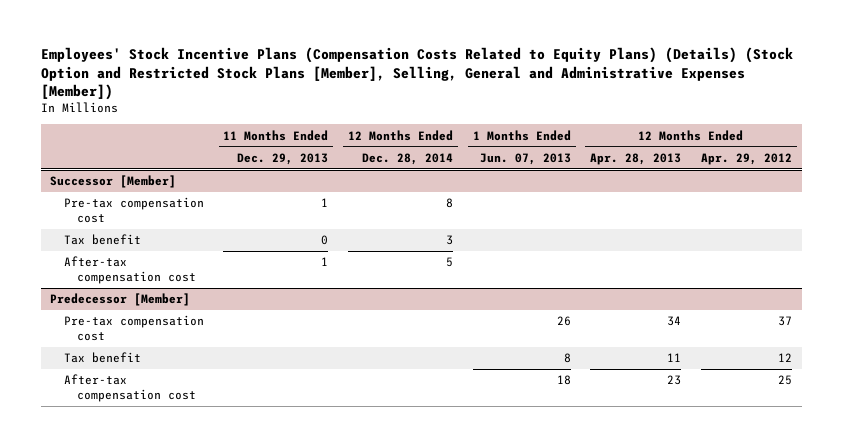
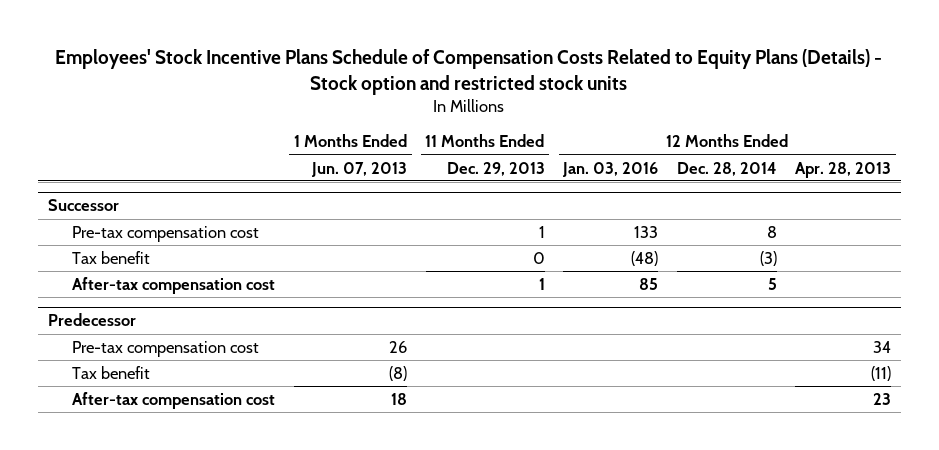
[40,47,793,101] Employees' Stock Incentive Plans (Compensation Costs Related to Equity Plans) (Details) (Stock Option and Restricted Stock Plans [Member], Selling, General and Administrative Expenses [Member]) -> [55,48,883,95] Employees' Stock Incentive Plans Schedule of Compensation Costs Related to Equity Plans (Details) - Stock option and restricted stock units
[701,152,793,165] Apr. 29, 2012 -> none
none -> [562,161,659,177] Jan. 03, 2016
[50,175,177,189] Successor [Member] -> [47,199,119,212] Successor
[446,235,454,246] 3 -> [759,250,777,266] (3)
[50,293,191,307] Predecessor [Member] -> [47,313,136,327] Predecessor
[563,353,571,364] 8 -> [389,365,408,381] (8)
[667,353,682,363] 11 -> [871,365,892,381] (11)

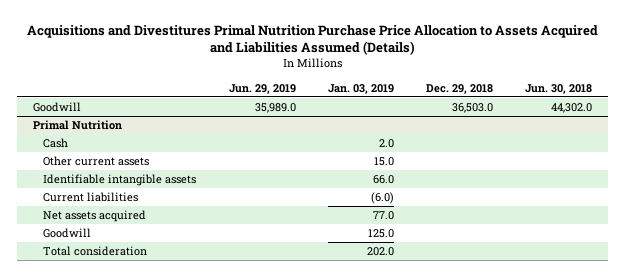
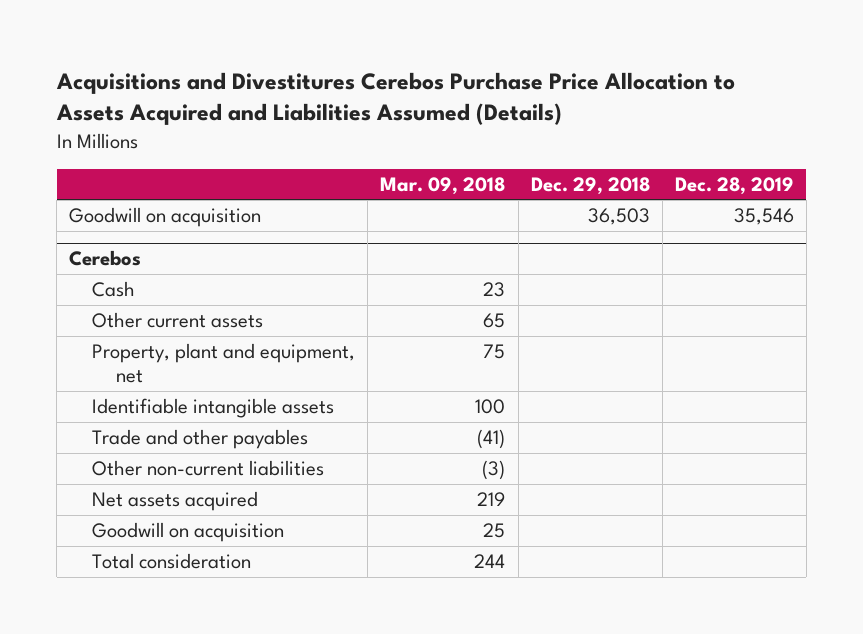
[26,24,598,56] Acquisitions and Divestitures Primal Nutrition Purchase Price Allocation to Assets Acquired and Liabilities Assumed (Details) -> [55,71,735,126] Acquisitions and Divestitures Cerebos Purchase Price Allocation to Assets Acquired and Liabilities Assumed (Details)
[228,83,296,94] Jun. 29, 2019 -> none
[327,83,394,94] Jan. 03, 2019 -> none
[525,83,593,94] Jun. 30, 2018 -> none
none -> [380,176,506,195] Mar. 09, 2018
none -> [674,176,794,195] Dec. 28, 2019
[33,120,123,131] Primal Nutrition -> none
[43,138,69,149] Cash -> none
[43,156,150,167] Other current assets -> none
[43,174,197,187] Identifiable intangible assets -> none
[43,192,139,203] Current liabilities -> none
[43,210,147,223] Net assets acquired -> none
[43,228,92,239] Goodwill -> none
[43,246,148,257] Total consideration -> none
[33,102,82,113] Goodwill -> [69,207,262,228] Goodwill on acquisition
[452,103,494,114] 36,503.0 -> [587,208,650,226] 36,503
none -> [69,250,142,267] Cerebos
none -> [92,281,136,298] Cash
none -> [92,312,264,329] Other current assets
none -> [92,343,356,384] Property, plant and equipment, net
none -> [92,398,335,419] Identifiable intangible assets
none -> [92,429,309,450] Trade and other payables
none -> [92,460,325,477] Other non-current liabilities
none -> [92,491,259,512] Net assets acquired
none -> [92,522,285,543] Goodwill on acquisition
none -> [92,553,252,570] Total consideration

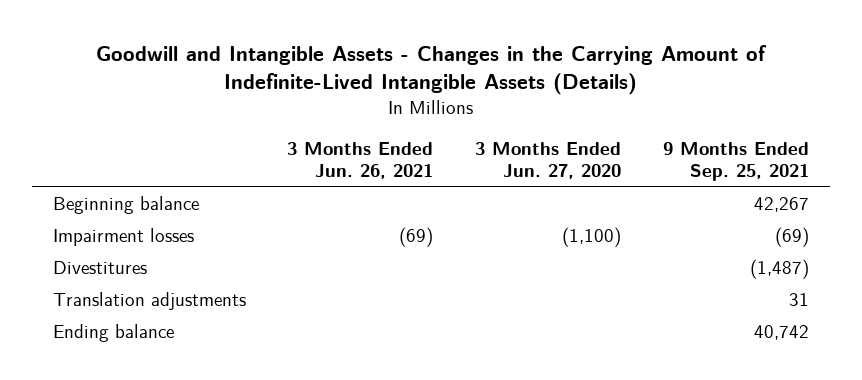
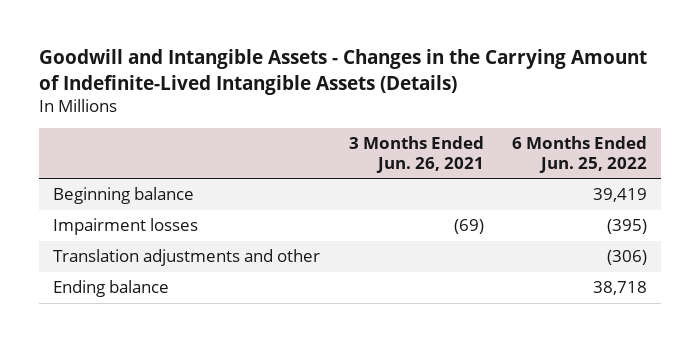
[475,141,622,180] 3 Months Ended Jun. 27, 2020 -> none
[662,141,809,182] 9 Months Ended Sep. 25, 2021 -> none
none -> [512,136,648,173] 6 Months Ended Jun. 25, 2022
[52,261,147,275] Divestitures -> none
[52,292,246,311] Translation adjustments -> [53,249,321,267] Translation adjustments and other

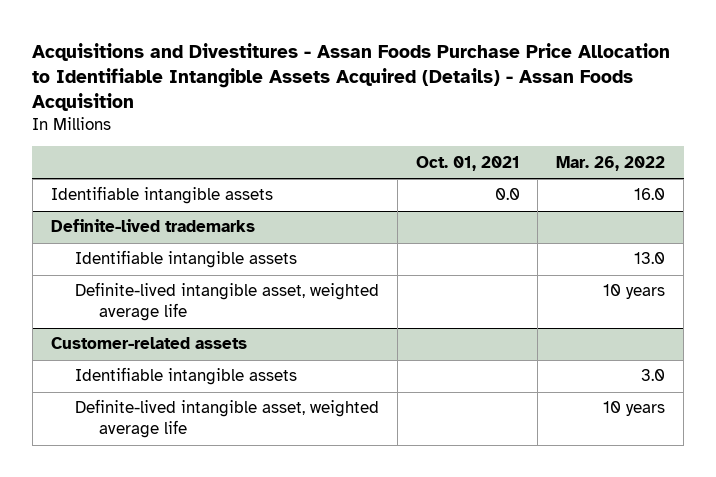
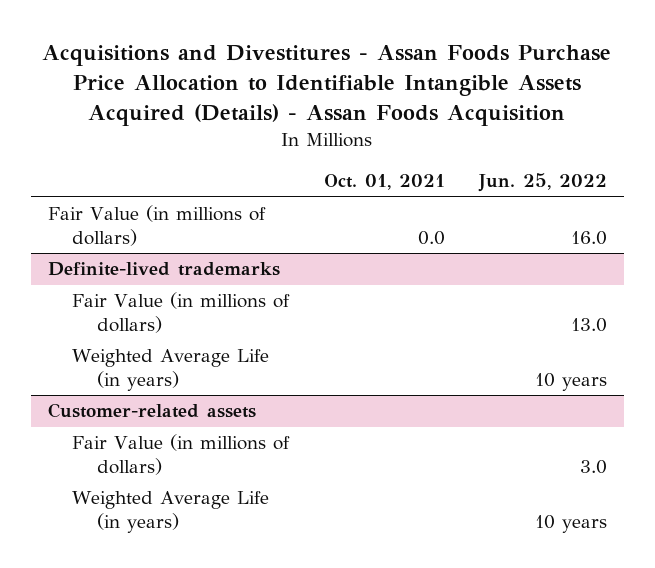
[556,155,666,171] Mar. 26, 2022 -> none
none -> [477,173,607,193] Jun. 25, 2022
[50,186,273,205] Identifiable intangible assets -> [47,205,266,246] Fair Value (in millions of dollars)
[75,250,298,269] Identifiable intangible assets -> [72,292,291,333] Fair Value (in millions of dollars)
[75,282,380,322] Definite-lived intangible asset, weighted average life -> [72,349,270,391] Weighted Average Life (in years)
[75,367,298,386] Identifiable intangible assets -> [72,434,291,475] Fair Value (in millions of dollars)
[75,399,380,439] Definite-lived intangible asset, weighted average life -> [72,491,270,533] Weighted Average Life (in years)

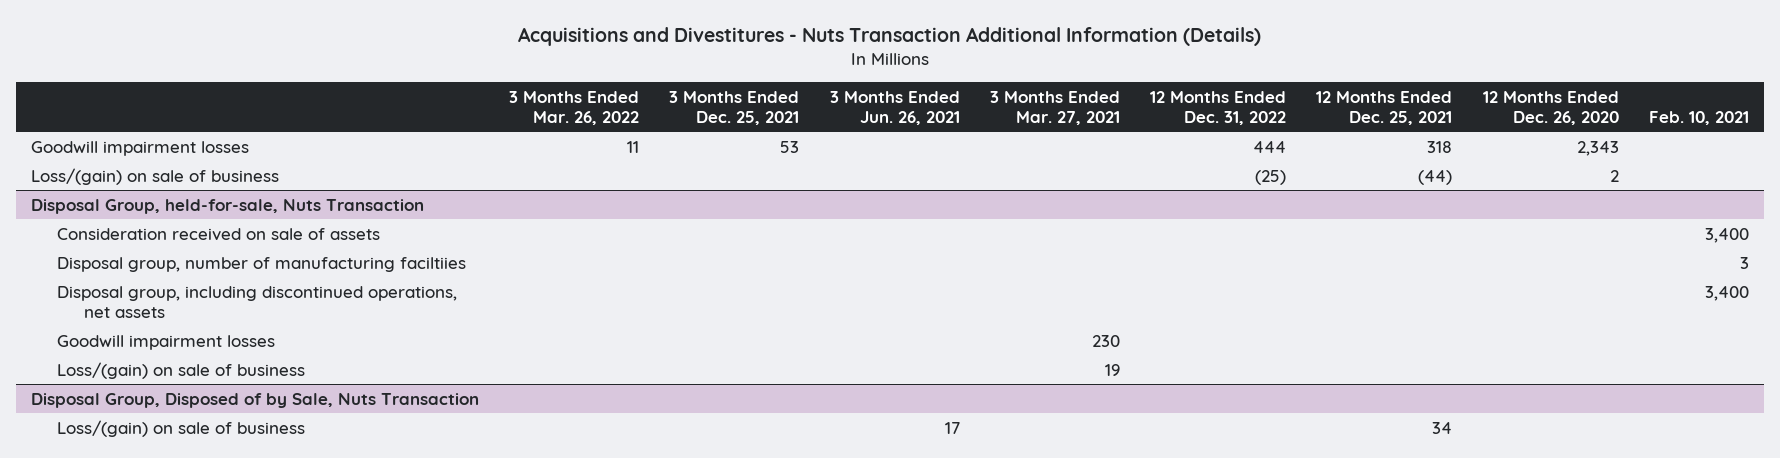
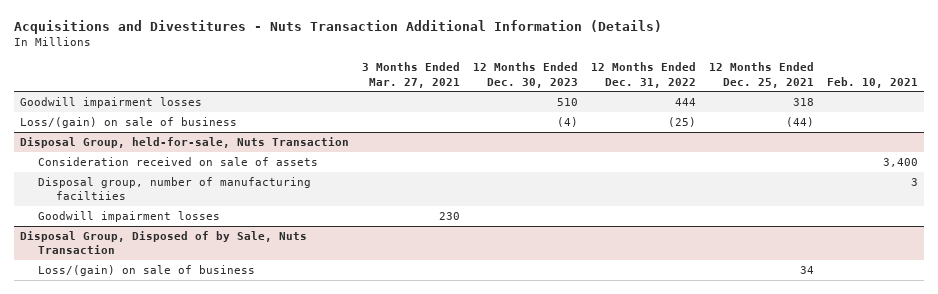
[509,90,640,125] 3 Months Ended Mar. 26, 2022 -> none
[669,90,800,125] 3 Months Ended Dec. 25, 2021 -> none
[829,90,960,125] 3 Months Ended Jun. 26, 2021 -> none
[1482,90,1619,125] 12 Months Ended Dec. 26, 2020 -> none
none -> [472,62,578,88] 12 Months Ended Dec. 30, 2023
[57,285,458,318] Disposal group, including discontinued operations, net assets -> none
[57,361,306,379] Loss/(gain) on sale of business -> none

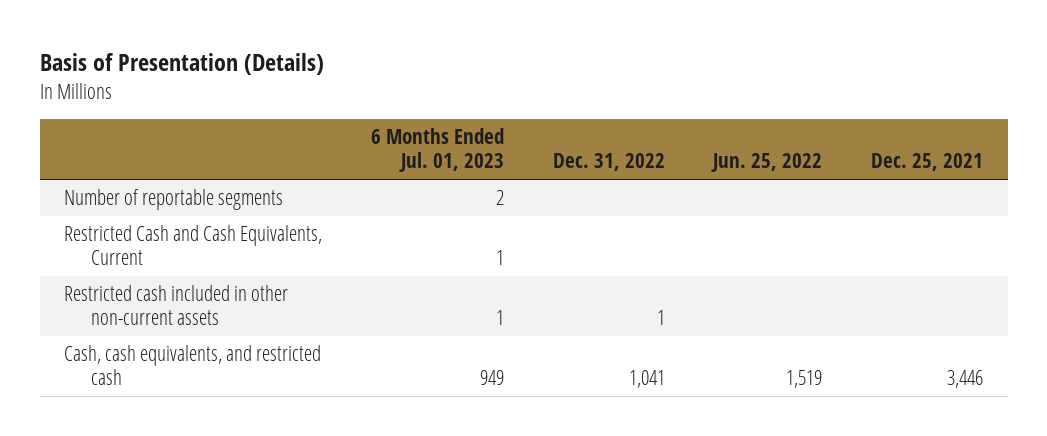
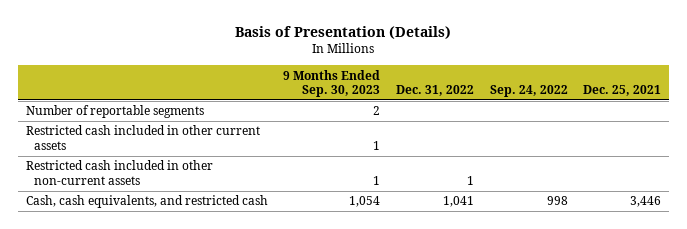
[370,128,504,173] 6 Months Ended Jul. 01, 2023 -> none
[711,153,823,173] Jun. 25, 2022 -> none
none -> [283,69,381,97] 9 Months Ended Sep. 30, 2023
none -> [489,84,568,97] Sep. 24, 2022
[63,225,322,266] Restricted Cash and Cash Equivalents, Current -> [25,125,260,150] Restricted cash included in other current assets

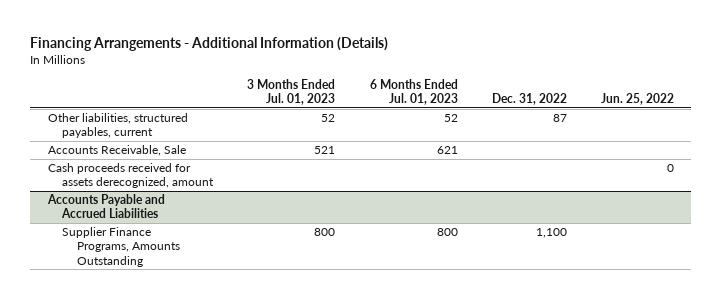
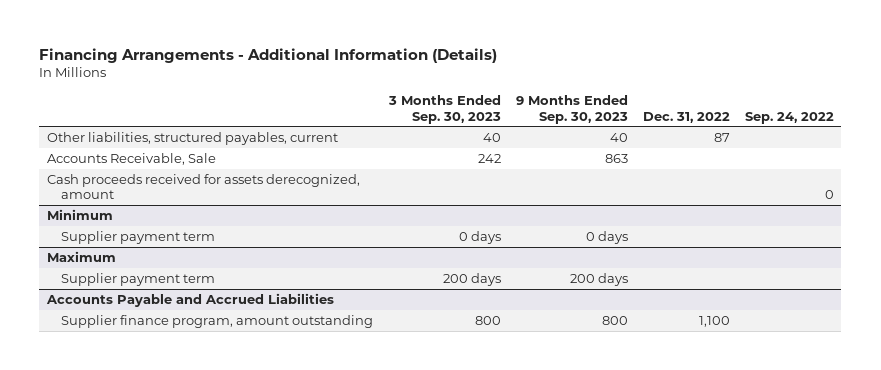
[247,78,336,106] 3 Months Ended Jul. 01, 2023 -> none
[369,78,458,106] 6 Months Ended Jul. 01, 2023 -> none
[600,93,674,106] Jun. 25, 2022 -> none
none -> [387,95,501,124] 3 Months Ended Sep. 30, 2023
none -> [515,95,628,124] 9 Months Ended Sep. 30, 2023
none -> [744,111,834,124] Sep. 24, 2022
none -> [46,208,113,220] Minimum
none -> [61,230,216,244] Supplier payment term
none -> [46,250,116,262] Maximum
none -> [61,272,216,286] Supplier payment term
[62,226,181,267] Supplier Finance Programs, Amounts Outstanding -> [61,314,374,328] Supplier finance program, amount outstanding

